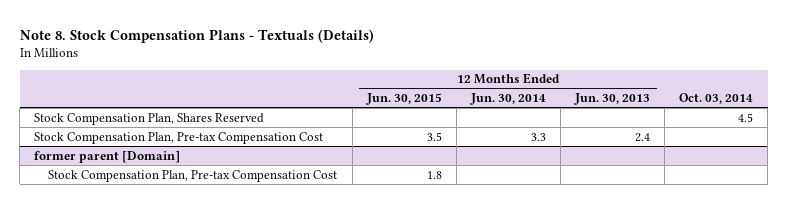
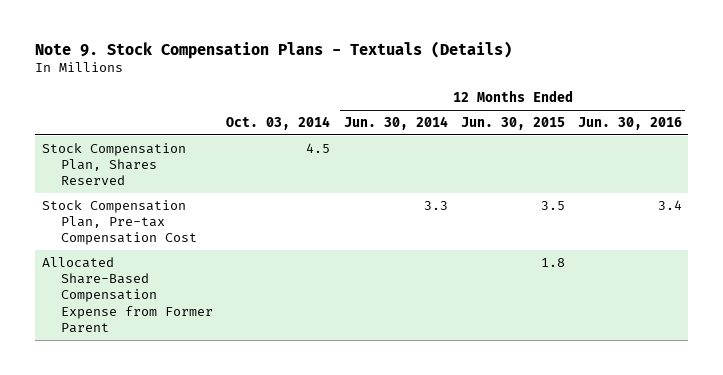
[19,28,374,43] Note 8. Stock Compensation Plans - Textuals (Details) -> [35,41,513,60] Note 9. Stock Compensation Plans - Textuals (Details)
[574,93,651,106] Jun. 30, 2013 -> none
none -> [577,116,682,130] Jun. 30, 2016
[34,150,181,163] former parent [Domain] -> none
[48,169,338,182] Stock Compensation Plan, Pre-tax Compensation Cost -> none
none -> [41,256,214,334] Allocated Share-Based Compensation Expense from Former Parent

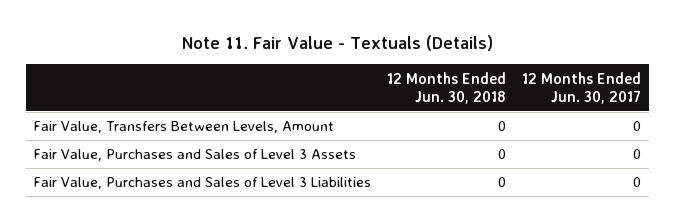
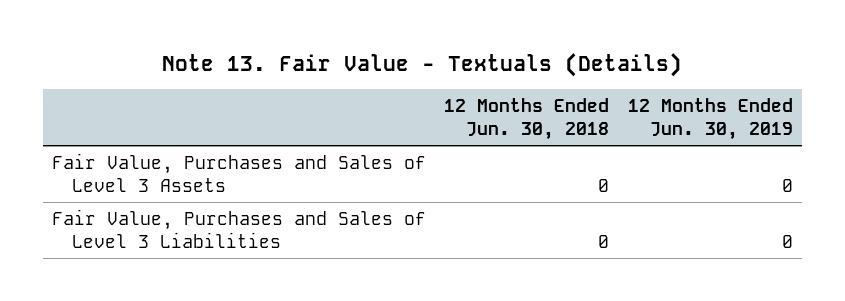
[182,35,494,52] Note 11. Fair Value - Textuals (Details) -> [162,52,683,77] Note 13. Fair Value - Textuals (Details)
[521,71,641,104] 12 Months Ended Jun. 30, 2017 -> none
none -> [627,97,793,141] 12 Months Ended Jun. 30, 2019
[33,121,335,134] Fair Value, Transfers Between Levels, Amount -> none

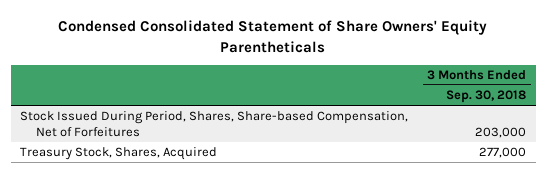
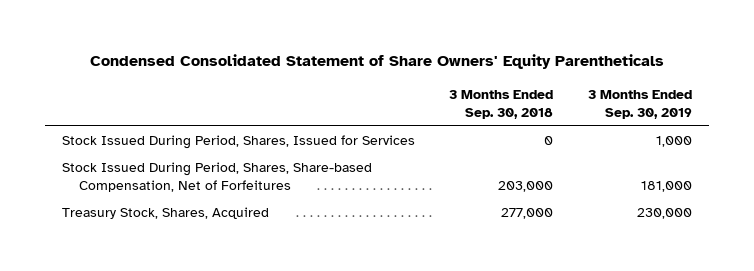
none -> [587,89,692,120] 3 Months Ended Sep. 30, 2019
none -> [61,135,415,150] Stock Issued During Period, Shares, Issued for Services

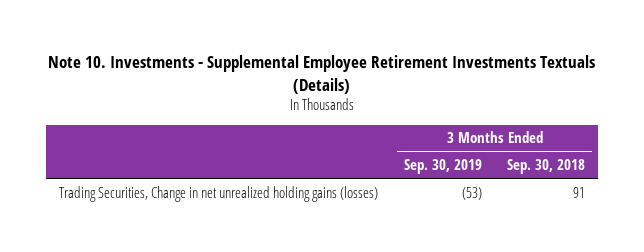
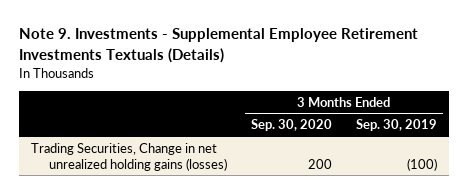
[48,55,596,94] Note 10. Investments - Supplemental Employee Retirement Investments Textuals (Details) -> [18,28,418,63] Note 9. Investments - Supplemental Employee Retirement Investments Textuals (Details)
[507,159,586,175] Sep. 30, 2018 -> none
none -> [250,119,332,132] Sep. 30, 2020
[461,186,482,200] (53) -> [406,157,437,171] (100)

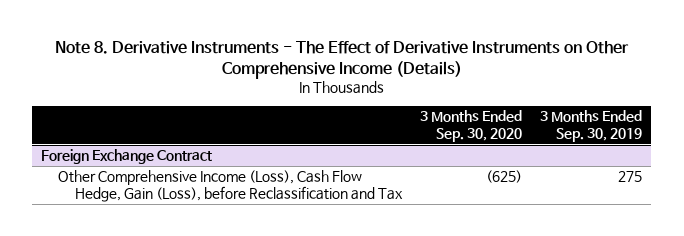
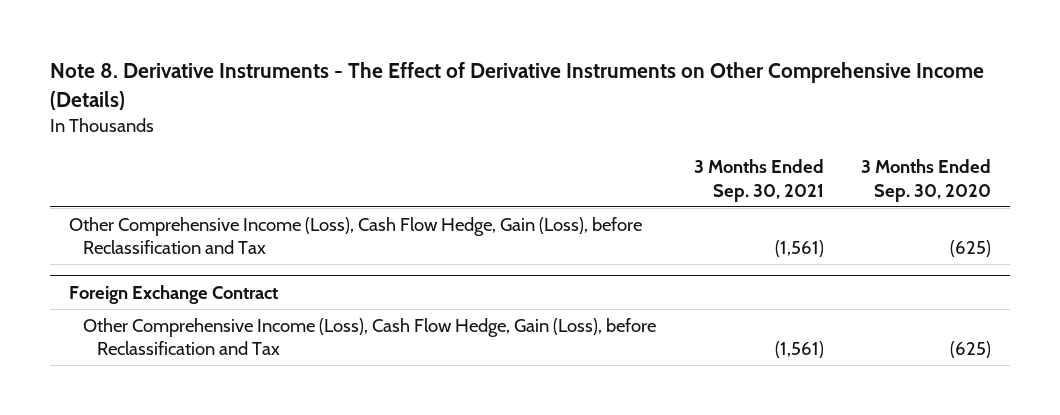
[540,110,643,143] 3 Months Ended Sep. 30, 2019 -> none
none -> [693,159,824,202] 3 Months Ended Sep. 30, 2021
none -> [68,217,642,255] Other Comprehensive Income (Loss), Cash Flow Hedge, Gain (Loss), before Reclassification and Tax

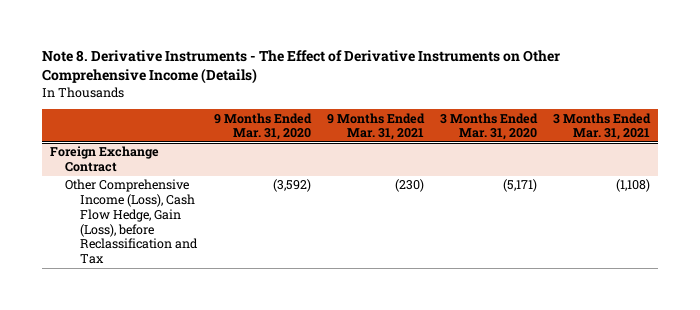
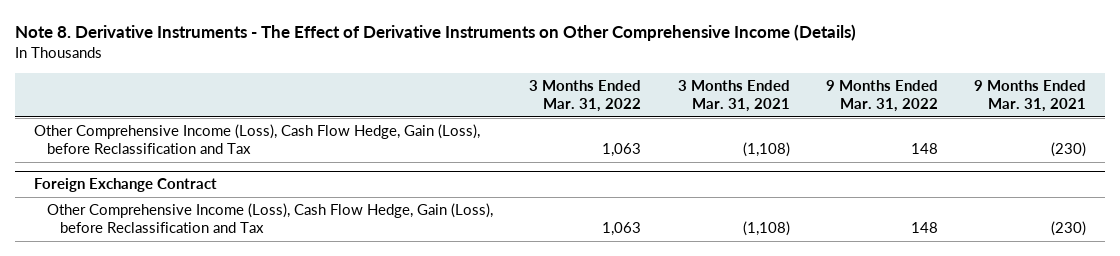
[213,112,312,141] 9 Months Ended Mar. 31, 2020 -> none
[439,112,538,141] 3 Months Ended Mar. 31, 2020 -> none
none -> [529,79,642,113] 3 Months Ended Mar. 31, 2022
none -> [826,79,939,113] 9 Months Ended Mar. 31, 2022
none -> [33,124,480,155] Other Comprehensive Income (Loss), Cash Flow Hedge, Gain (Loss), before Reclassification and Tax

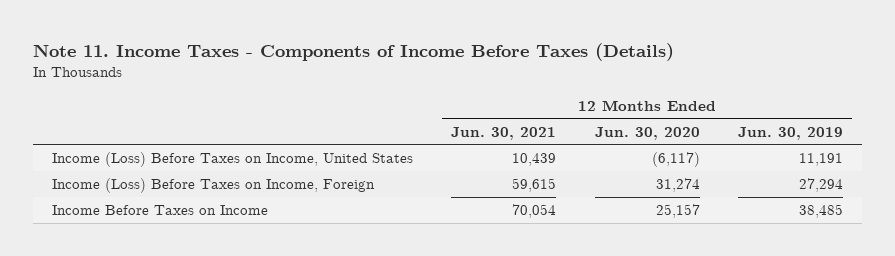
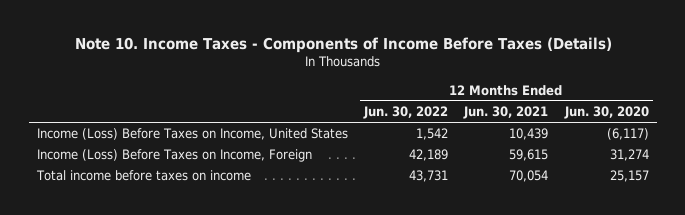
[33,42,675,61] Note 11. Income Taxes - Components of Income Before Taxes (Details) -> [74,36,612,53] Note 10. Income Taxes - Components of Income Before Taxes (Details)
[737,126,843,140] Jun. 30, 2019 -> none
none -> [363,106,449,120] Jun. 30, 2022
[52,205,269,216] Income Before Taxes on Income -> [35,170,251,182] Total income before taxes on income

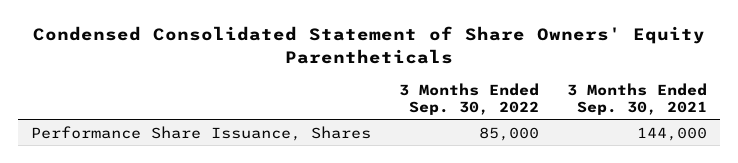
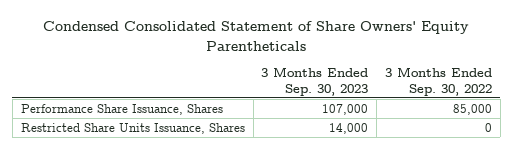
[566,82,707,115] 3 Months Ended Sep. 30, 2021 -> none
none -> [261,66,369,96] 3 Months Ended Sep. 30, 2023
none -> [20,122,245,134] Restricted Share Units Issuance, Shares

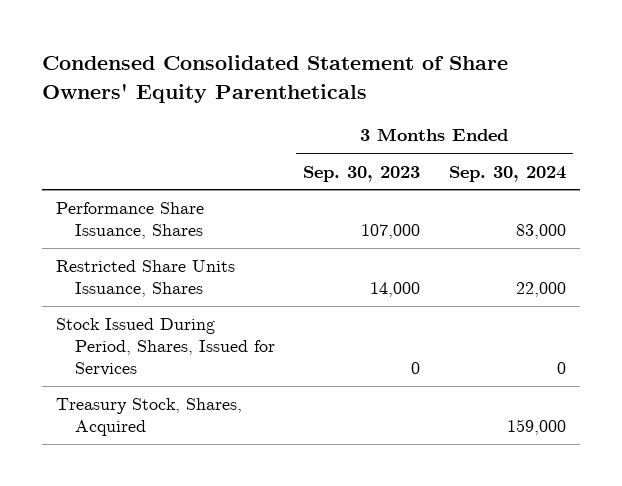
[385,66,493,96] 3 Months Ended Sep. 30, 2022 -> none
none -> [448,165,566,182] Sep. 30, 2024
none -> [56,318,275,377] Stock Issued During Period, Shares, Issued for Services
none -> [56,398,243,437] Treasury Stock, Shares, Acquired

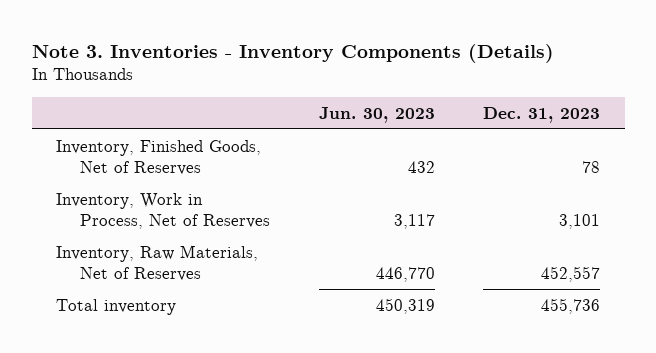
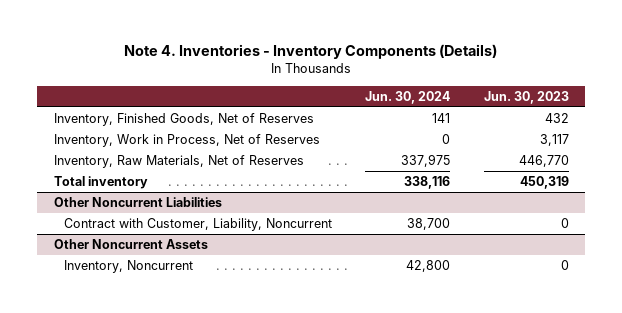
[31,43,554,63] Note 3. Inventories - Inventory Components (Details) -> [124,44,498,60] Note 4. Inventories - Inventory Components (Details)
[483,106,601,123] Dec. 31, 2023 -> none
none -> [365,90,451,104] Jun. 30, 2024
none -> [53,197,222,208] Other Noncurrent Liabilities
none -> [63,218,332,232] Contract with Customer, Liability, Noncurrent
none -> [53,239,208,250] Other Noncurrent Assets
none -> [63,260,193,274] Inventory, Noncurrent

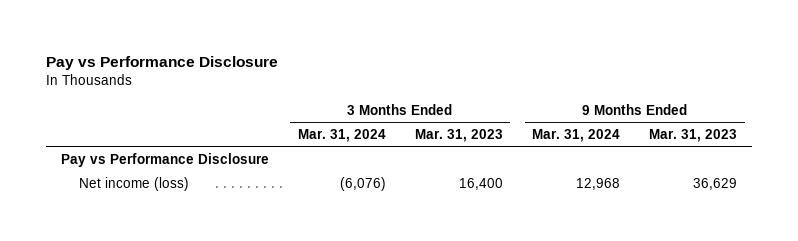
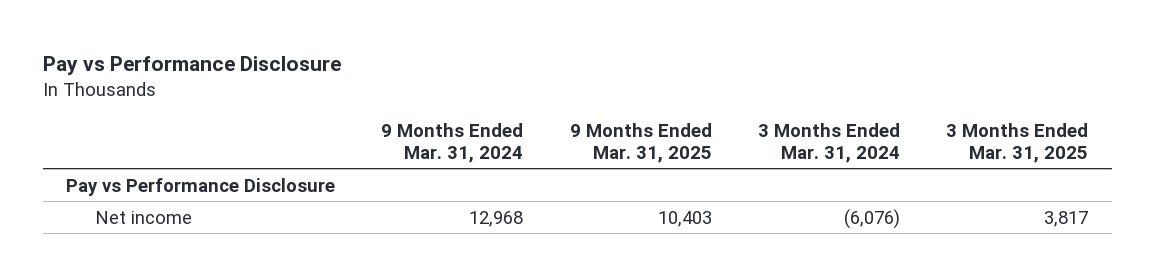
[414,129,503,143] Mar. 31, 2023 -> none
[649,129,738,143] Mar. 31, 2023 -> none
none -> [569,123,712,163] 9 Months Ended Mar. 31, 2025
none -> [946,123,1089,163] 3 Months Ended Mar. 31, 2025
[78,176,189,191] Net income (loss) -> [95,210,193,224] Net income

